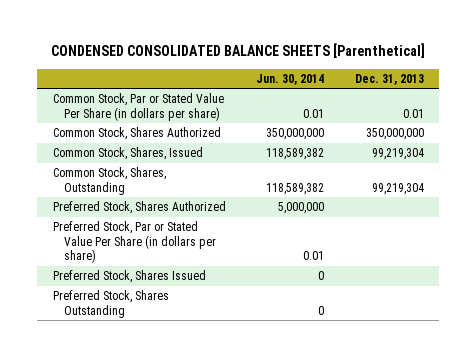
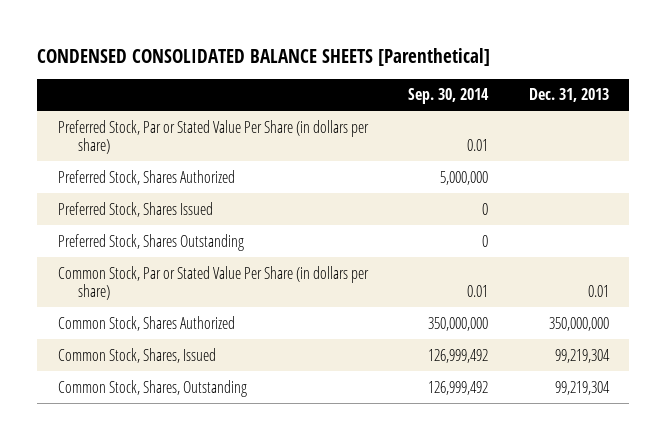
[256,73,325,85] Jun. 30, 2014 -> none
none -> [408,88,490,105] Sep. 30, 2014
[52,221,217,264] Preferred Stock, Par or Stated Value Per Share (in dollars per share) -> [57,119,369,155] Preferred Stock, Par or Stated Value Per Share (in dollars per share)
[52,201,226,215] Preferred Stock, Shares Authorized -> [57,169,235,185] Preferred Stock, Shares Authorized
[52,270,206,284] Preferred Stock, Shares Issued -> [57,201,213,217] Preferred Stock, Shares Issued
[52,290,169,318] Preferred Stock, Shares Outstanding -> [57,233,244,251] Preferred Stock, Shares Outstanding

